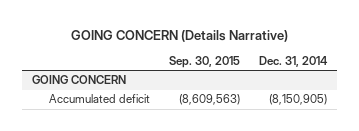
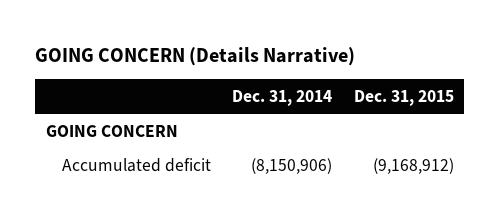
[169,55,241,68] Sep. 30, 2015 -> none
none -> [353,89,454,106] Dec. 31, 2015
[269,94,328,106] (8,150,905) -> [251,157,333,174] (8,150,906)

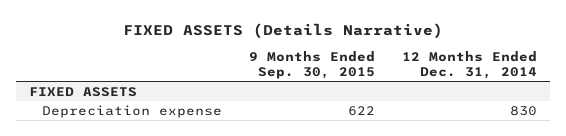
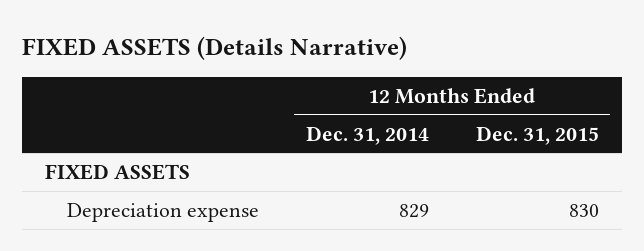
[248,50,375,80] 9 Months Ended Sep. 30, 2015 -> none
none -> [475,125,599,145] Dec. 31, 2015
[509,105,537,116] 830 -> [398,203,429,218] 829

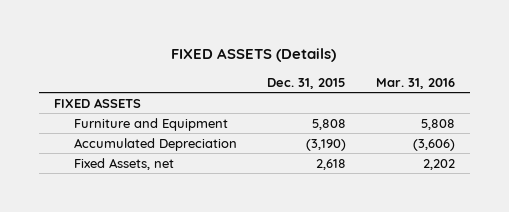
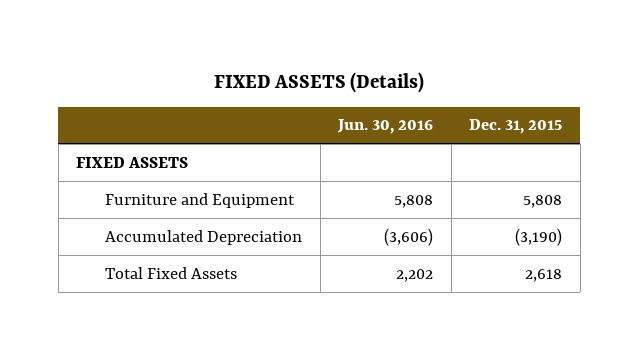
[376,78,456,90] Mar. 31, 2016 -> none
none -> [337,119,434,135] Jun. 30, 2016
[73,157,174,170] Fixed Assets, net -> [105,266,238,279] Total Fixed Assets

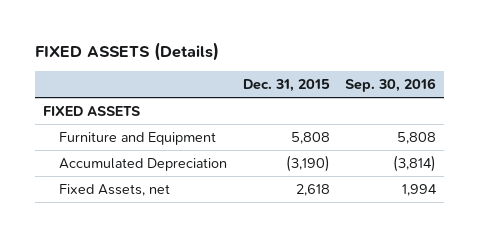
[337,119,434,135] Jun. 30, 2016 -> none
none -> [345,78,437,93] Sep. 30, 2016
[105,266,238,279] Total Fixed Assets -> [59,183,171,196] Fixed Assets, net

